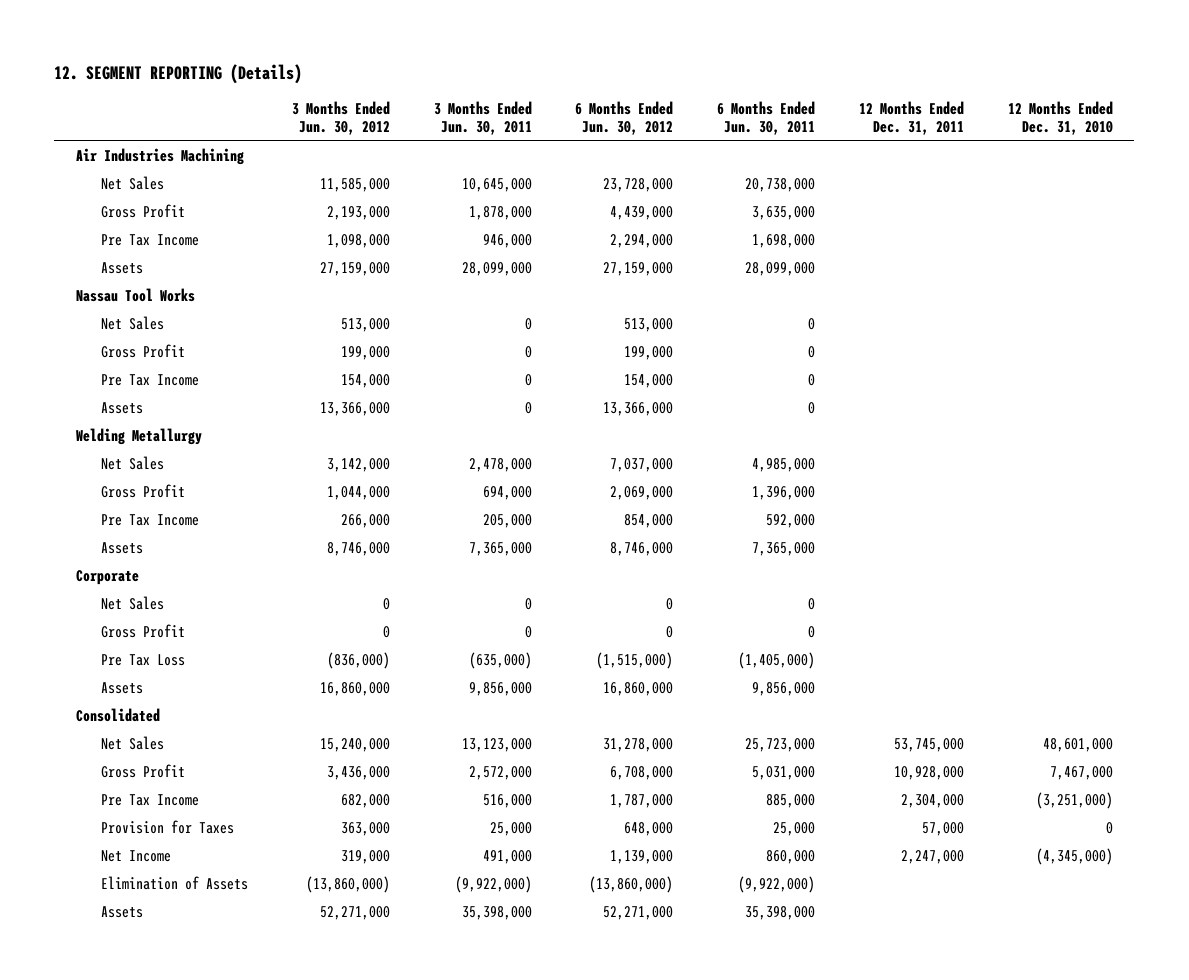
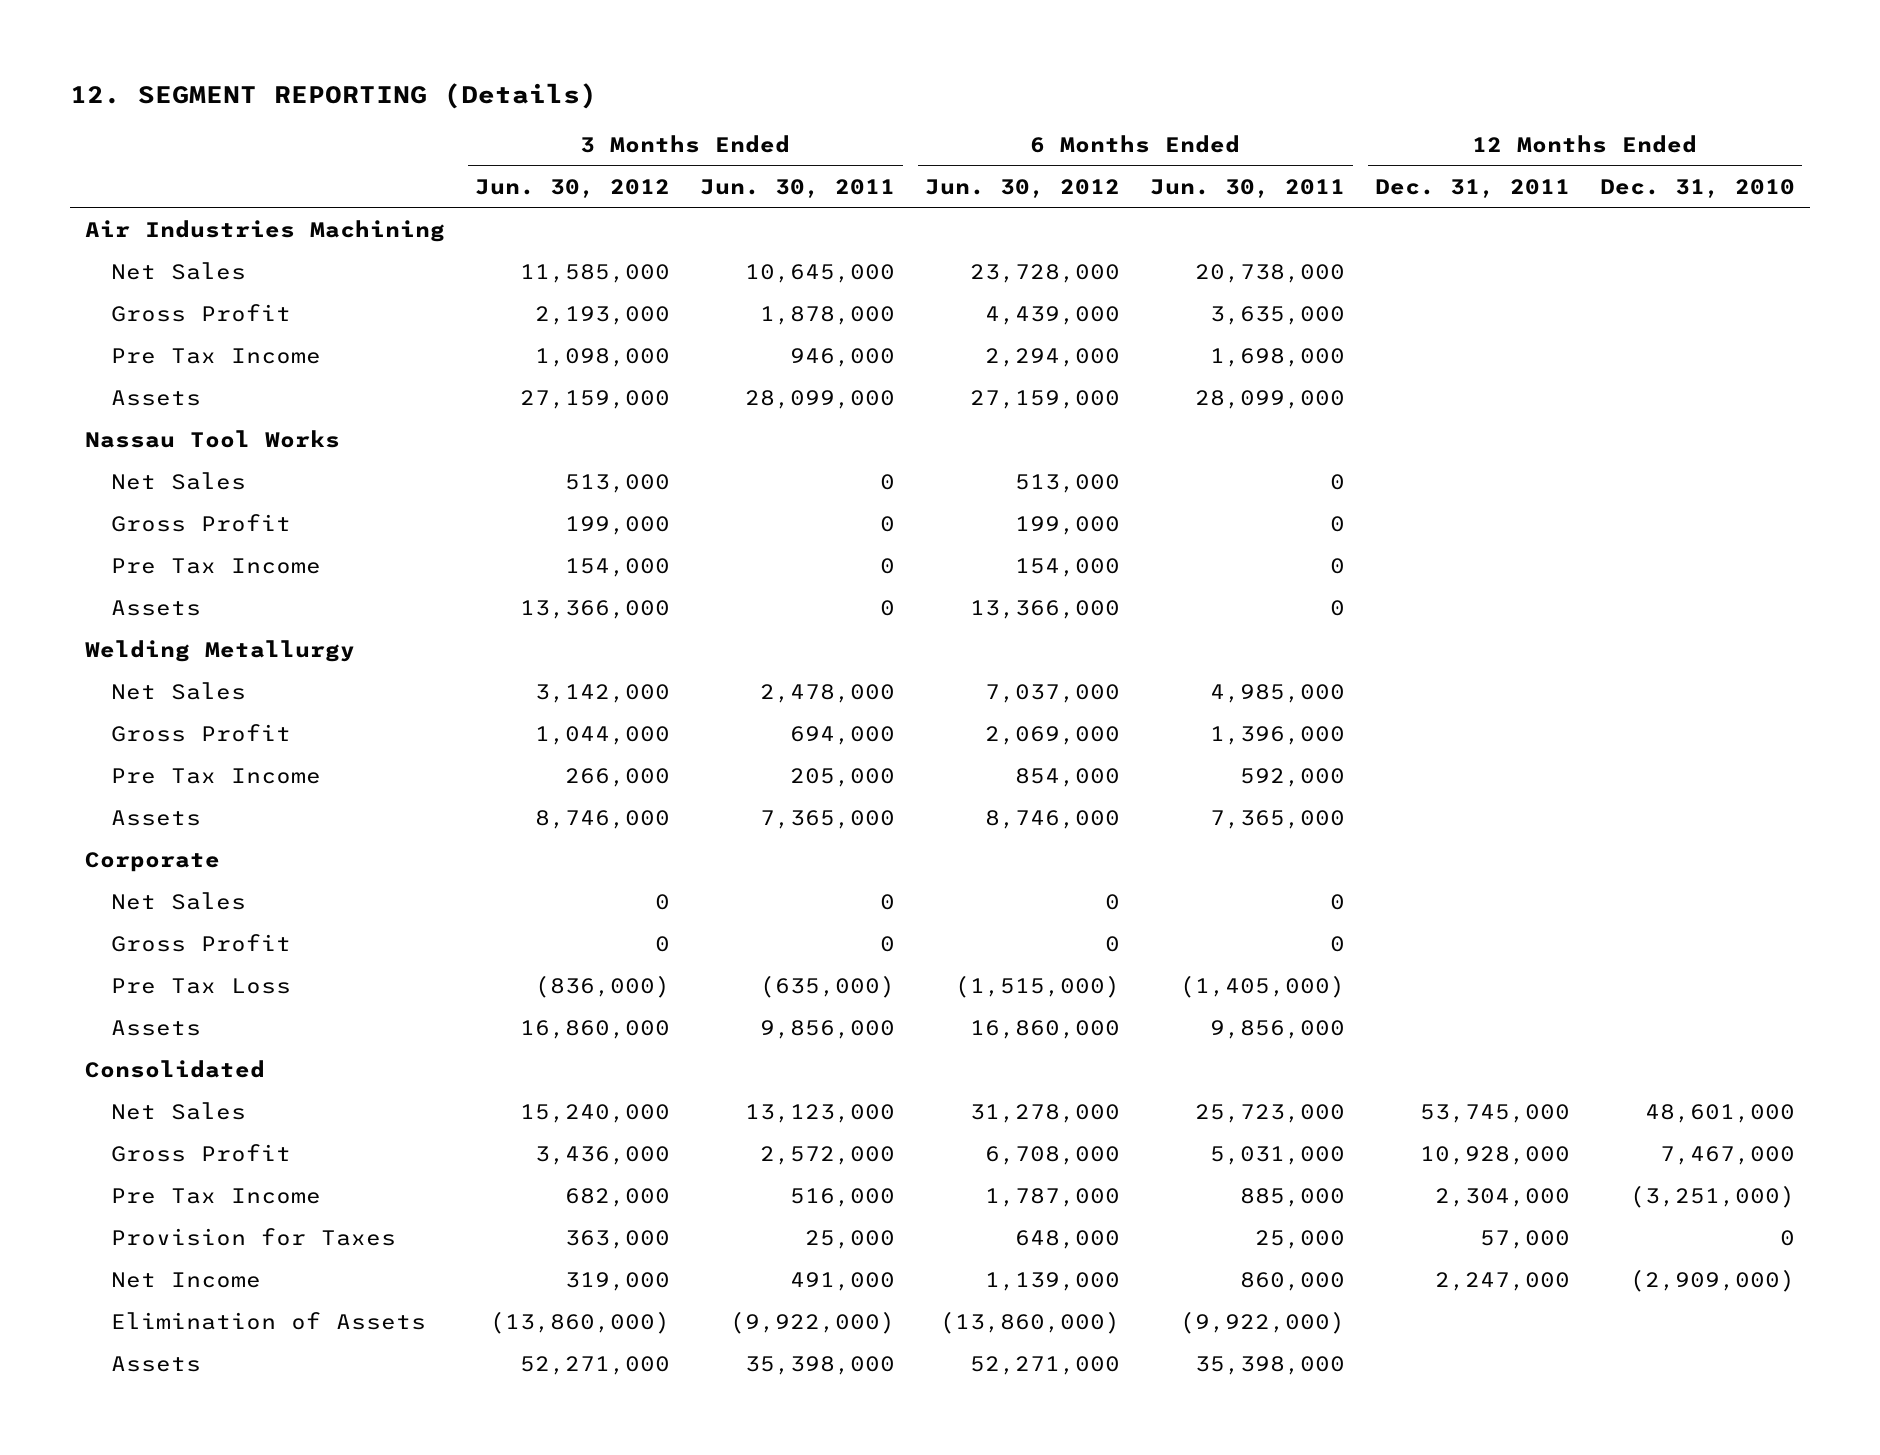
[1035,848,1113,866] (4,345,000) -> [1629,1269,1795,1293] (2,909,000)

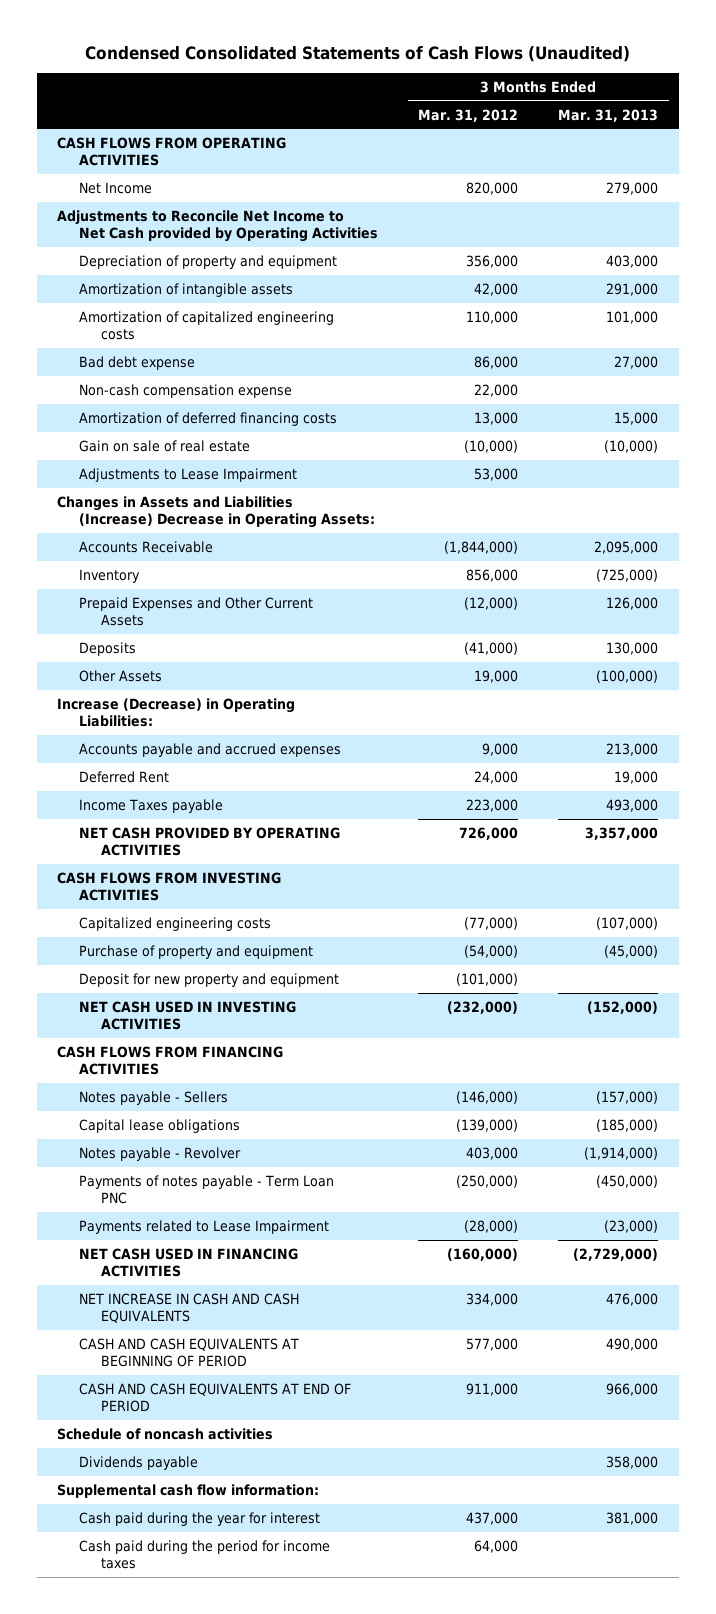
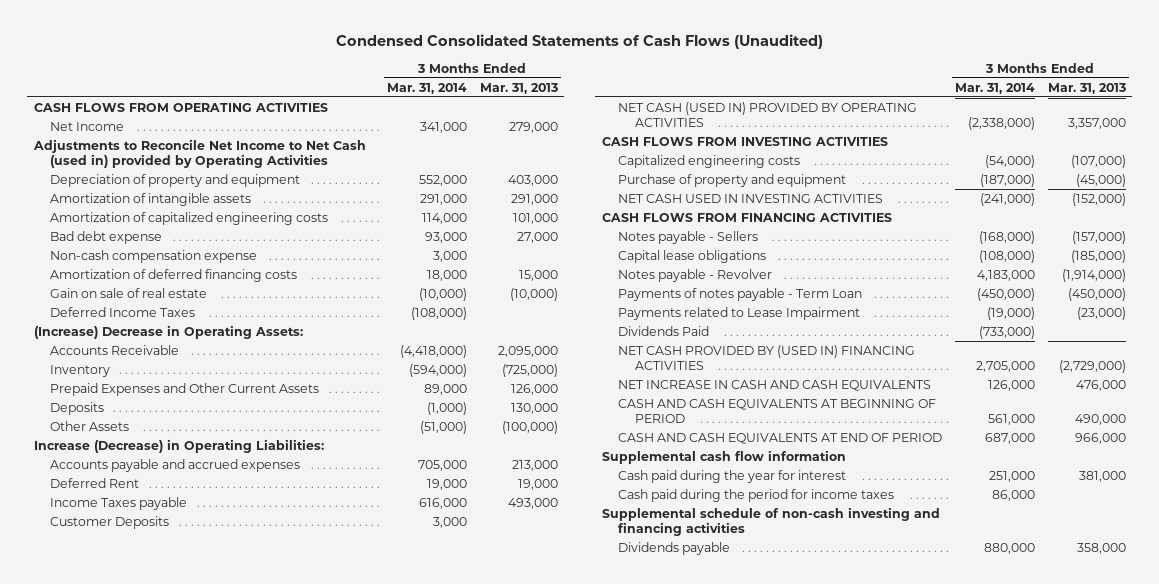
[418,108,519,122] Mar. 31, 2012 -> none
none -> [386,82,467,94] Mar. 31, 2014
[57,209,378,242] Adjustments to Reconcile Net Income to Net Cash provided by Operating Activities -> [32,138,366,169] Adjustments to Reconcile Net Income to Net Cash (used in) provided by Operating Activities
[78,467,297,482] Adjustments to Lease Impairment -> none
none -> [50,306,196,317] Deferred Income Taxes
[57,495,375,528] Changes in Assets and Liabilities (Increase) Decrease in Operating Assets: -> [33,324,303,339] (Increase) Decrease in Operating Assets:
none -> [50,515,170,529] Customer Deposits
[78,826,340,856] NET CASH PROVIDED BY OPERATING ACTIVITIES -> [618,101,918,128] NET CASH (USED IN) PROVIDED BY OPERATING ACTIVITIES
[78,972,339,987] Deposit for new property and equipment -> none
[78,1174,334,1204] Payments of notes payable - Term Loan PNC -> [618,287,863,301] Payments of notes payable - Term Loan
none -> [618,325,710,336] Dividends Paid
[78,1247,298,1277] NET CASH USED IN FINANCING ACTIVITIES -> [618,344,916,371] NET CASH PROVIDED BY (USED IN) FINANCING ACTIVITIES
[57,1427,274,1440] Schedule of noncash activities -> none
[57,1483,320,1498] Supplemental cash flow information: -> [601,449,846,464] Supplemental cash flow information
none -> [601,506,940,537] Supplemental schedule of non-cash investing and financing activities
[78,1455,198,1470] Dividends payable -> [618,541,731,555] Dividends payable

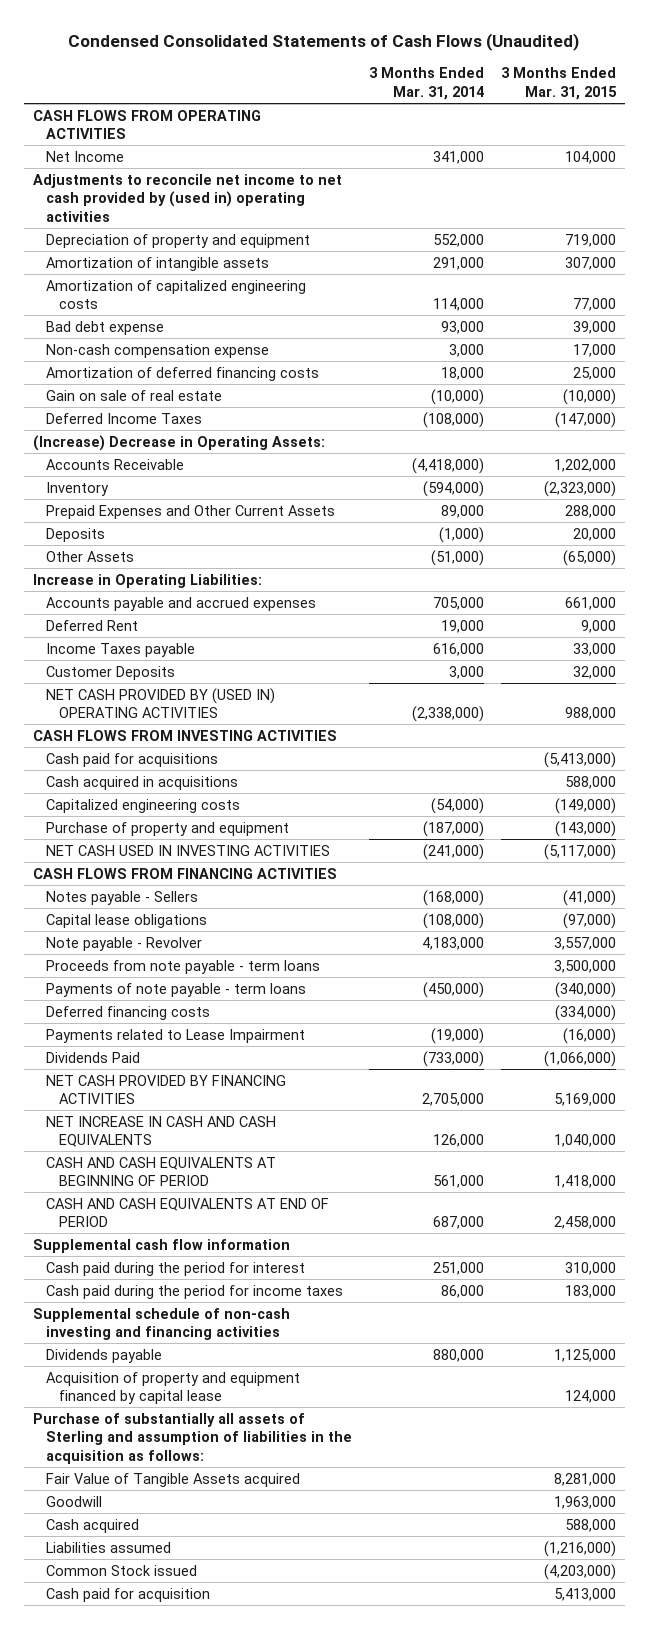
[479,82,558,94] Mar. 31, 2013 -> none
none -> [501,67,618,101] 3 Months Ended Mar. 31, 2015
[32,138,366,169] Adjustments to Reconcile Net Income to Net Cash (used in) provided by Operating Activities -> [32,173,342,223] Adjustments to reconcile net income to net cash provided by (used in) operating activities
[33,438,324,453] Increase (Decrease) in Operating Liabilities: -> [32,573,262,588] Increase in Operating Liabilities:
[618,101,918,128] NET CASH (USED IN) PROVIDED BY OPERATING ACTIVITIES -> [45,687,275,719] NET CASH PROVIDED BY (USED IN) OPERATING ACTIVITIES
none -> [45,752,218,767] Cash paid for acquisitions
none -> [45,775,238,790] Cash acquired in acquisitions
[618,268,773,282] Notes payable - Revolver -> [45,936,202,951] Note payable - Revolver
none -> [45,959,320,974] Proceeds from note payable - term loans
[618,287,863,301] Payments of notes payable - Term Loan -> [45,982,306,997] Payments of note payable - term loans
none -> [45,1005,210,1020] Deferred financing costs
[618,344,916,371] NET CASH PROVIDED BY (USED IN) FINANCING ACTIVITIES -> [45,1074,286,1105] NET CASH PROVIDED BY FINANCING ACTIVITIES
[618,469,847,483] Cash paid during the year for interest -> [45,1261,305,1276] Cash paid during the period for interest
none -> [45,1371,300,1405] Acquisition of property and equipment financed by capital lease
none -> [32,1412,352,1465] Purchase of substantially all assets of Sterling and assumption of liabilities in the acquisition as follows:
none -> [45,1472,300,1487] Fair Value of Tangible Assets acquired
none -> [45,1495,102,1507] Goodwill
none -> [45,1518,139,1533] Cash acquired
none -> [45,1541,171,1553] Liabilities assumed
none -> [45,1564,197,1576] Common Stock issued
none -> [45,1587,210,1602] Cash paid for acquisition

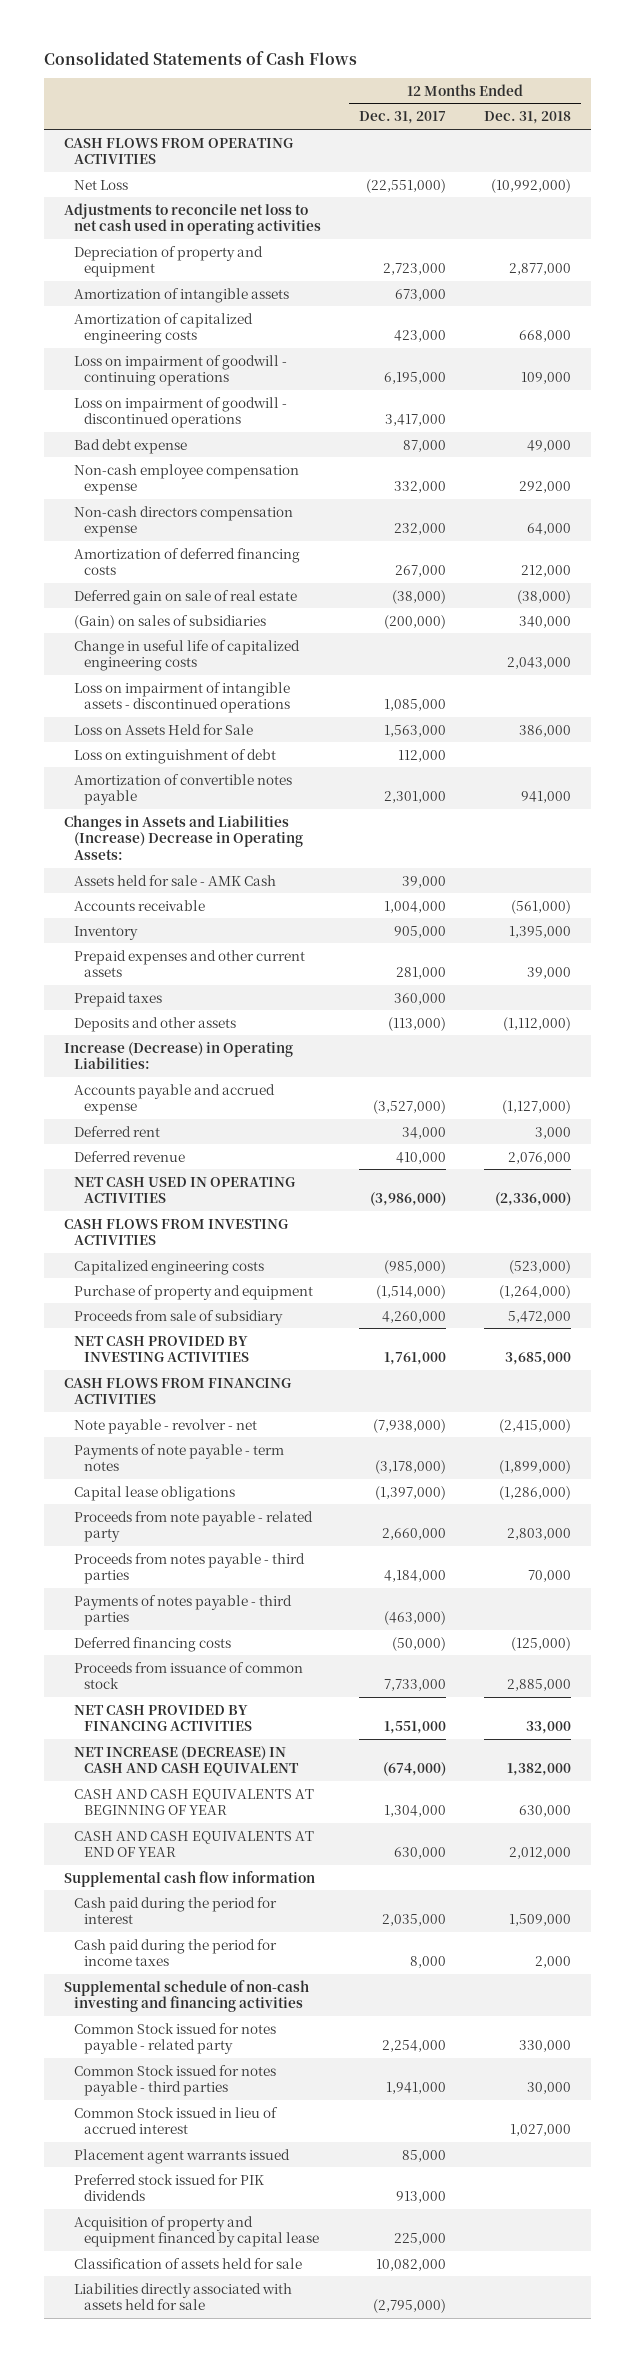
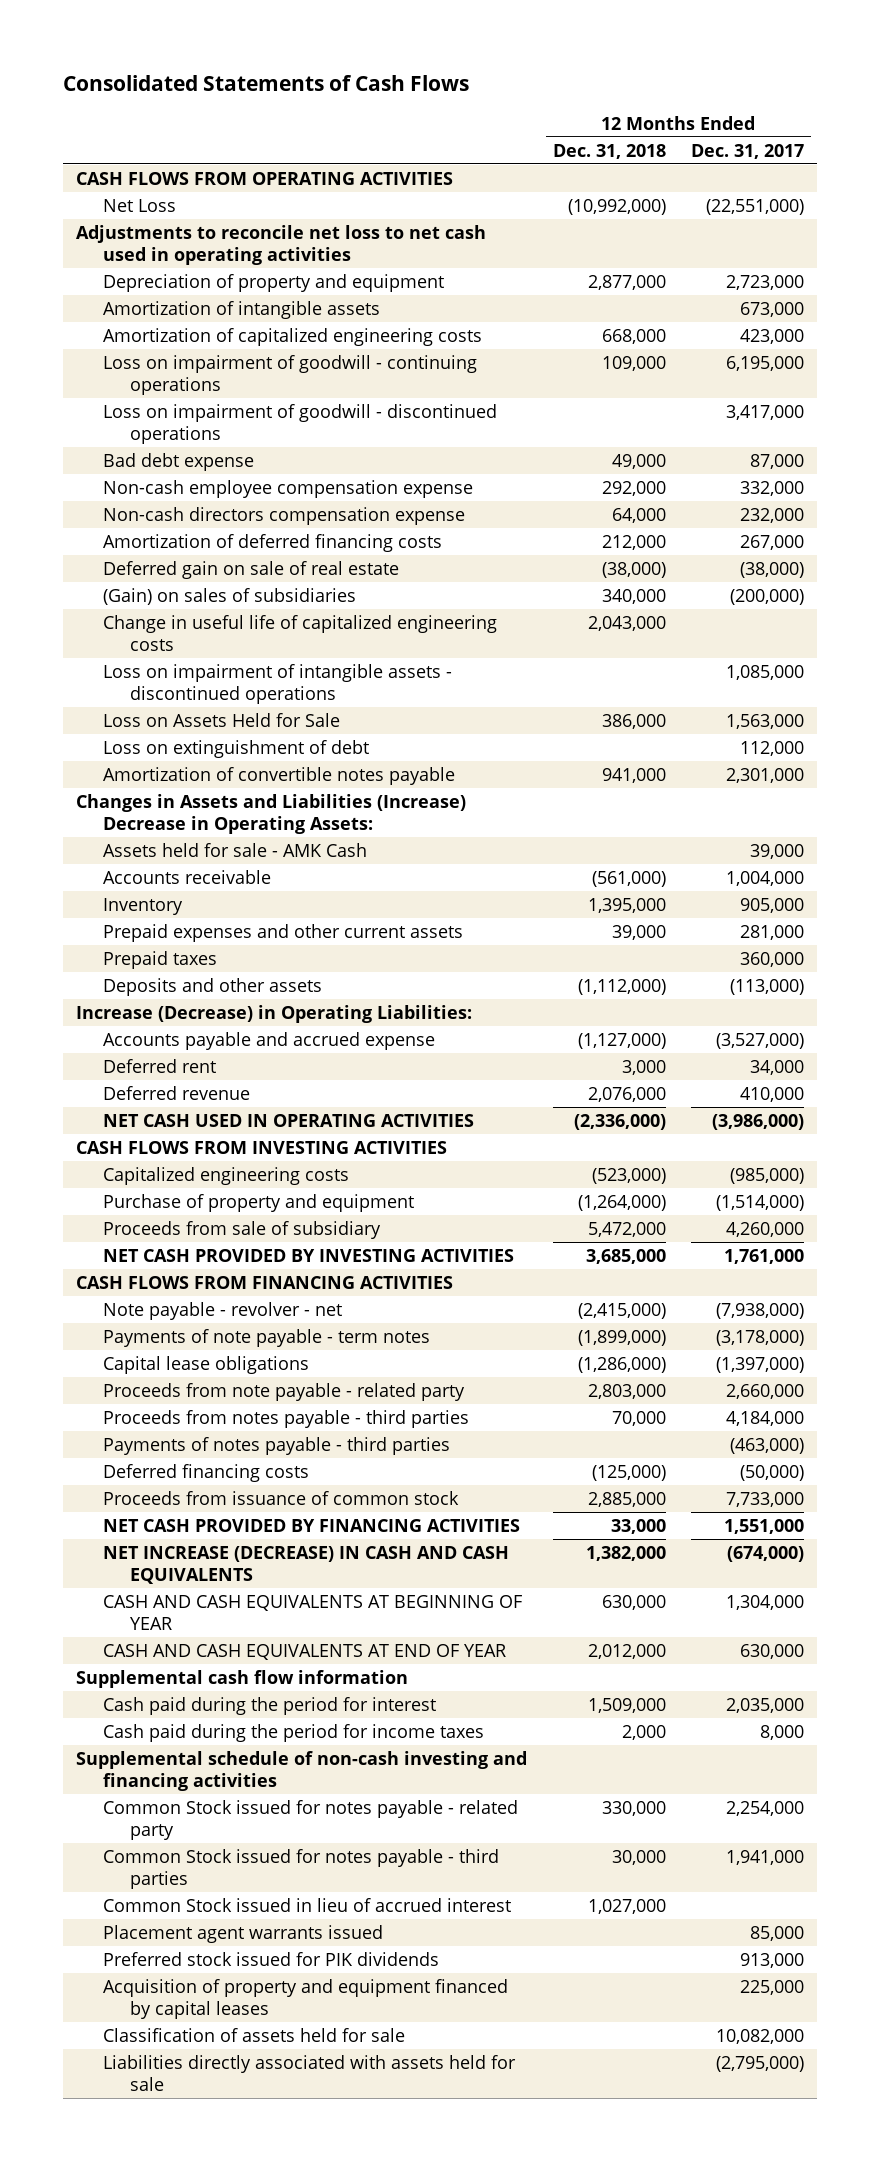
[73,1745,299,1777] NET INCREASE (DECREASE) IN CASH AND CASH EQUIVALENT -> [102,1546,509,1584] NET INCREASE (DECREASE) IN CASH AND CASH EQUIVALENTS
[73,2215,319,2248] Acquisition of property and equipment financed by capital lease -> [102,1979,508,2019] Acquisition of property and equipment financed by capital leases

